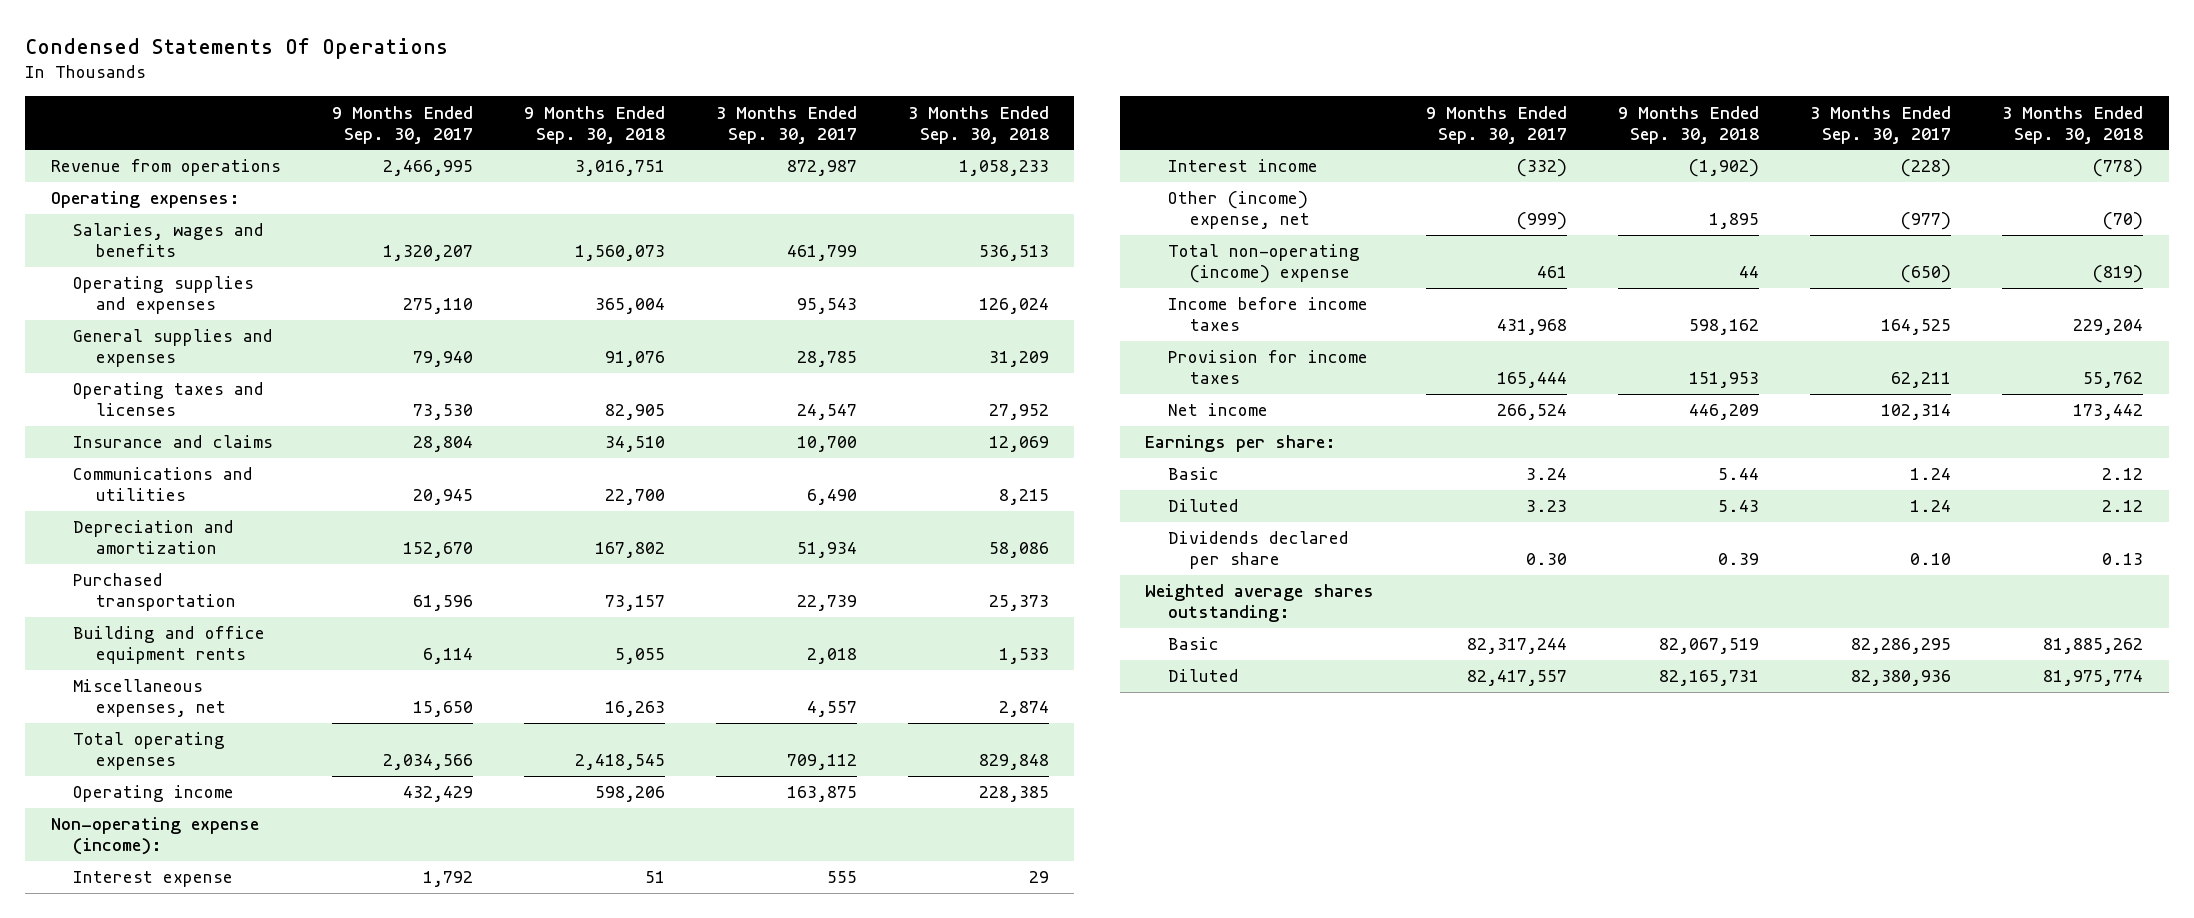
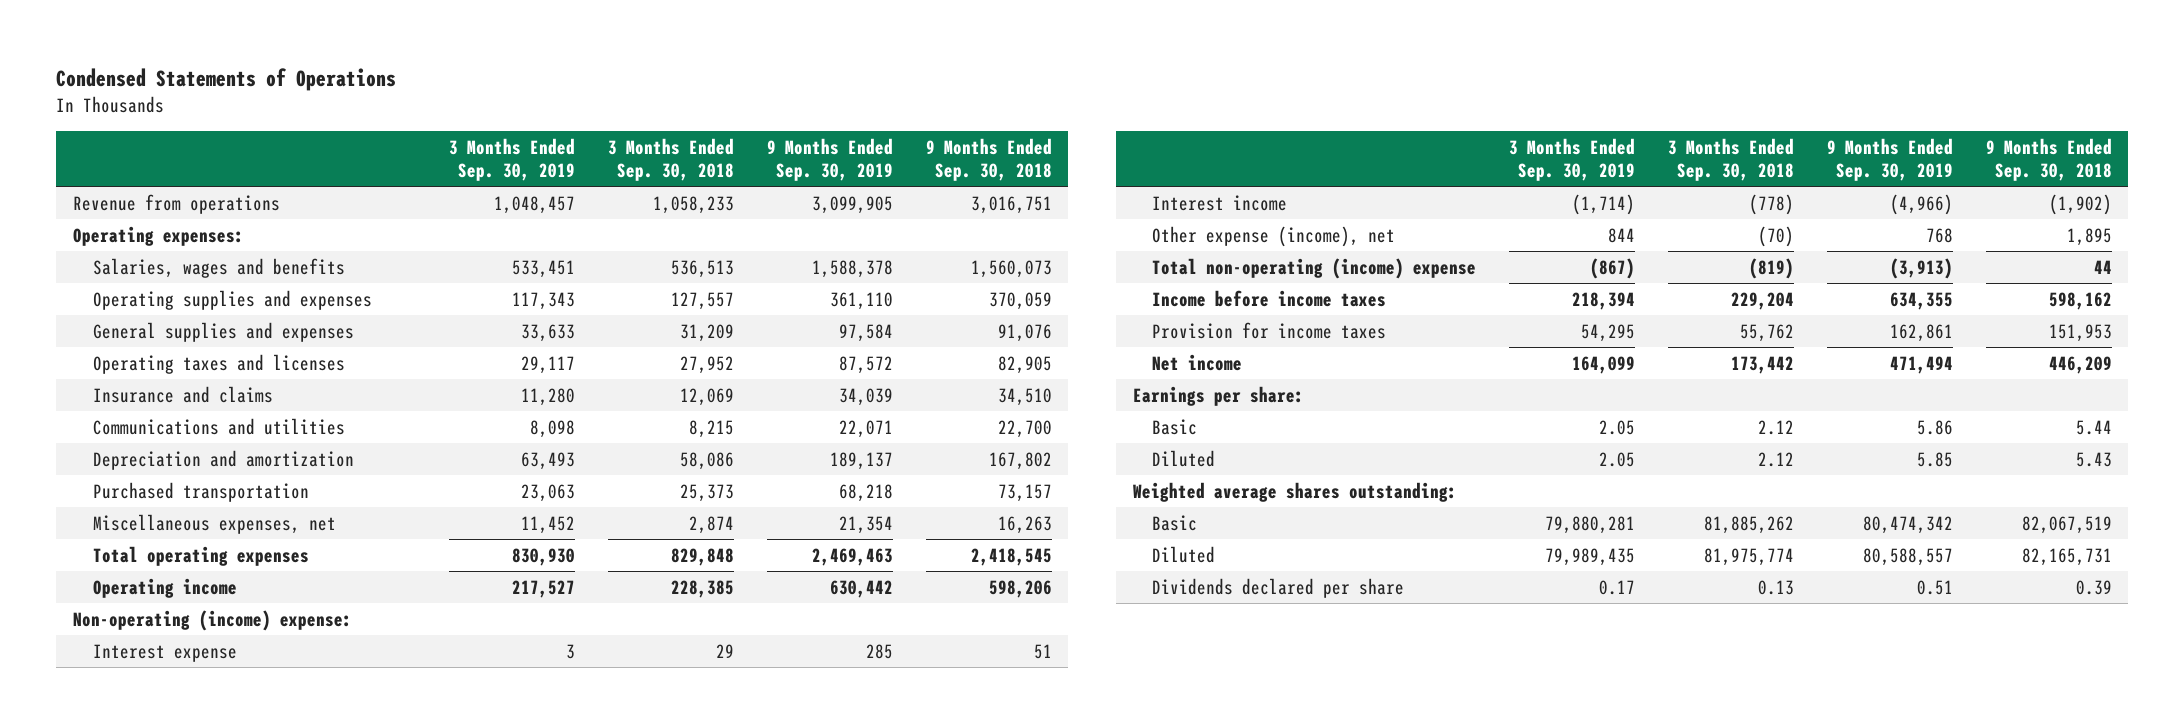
[25,37,449,59] Condensed Statements Of Operations -> [56,67,397,91] Condensed Statements of Operations
[331,105,473,144] 9 Months Ended Sep. 30, 2017 -> none
[715,105,857,144] 3 Months Ended Sep. 30, 2017 -> none
none -> [449,137,576,181] 3 Months Ended Sep. 30, 2019
none -> [767,137,894,181] 9 Months Ended Sep. 30, 2019
[594,298,665,315] 365,004 -> [988,291,1052,310] 370,059
[978,298,1049,315] 126,024 -> [671,291,735,310] 127,557
[73,626,266,665] Building and office equipment rents -> none
[50,817,259,856] Non-operating expense (income): -> [72,609,352,631] Non-operating (income) expense:
[1167,191,1311,230] Other (income) expense, net -> [1152,225,1396,247] Other expense (income), net
[1167,531,1349,570] Dividends declared per share -> [1152,577,1405,598] Dividends declared per share

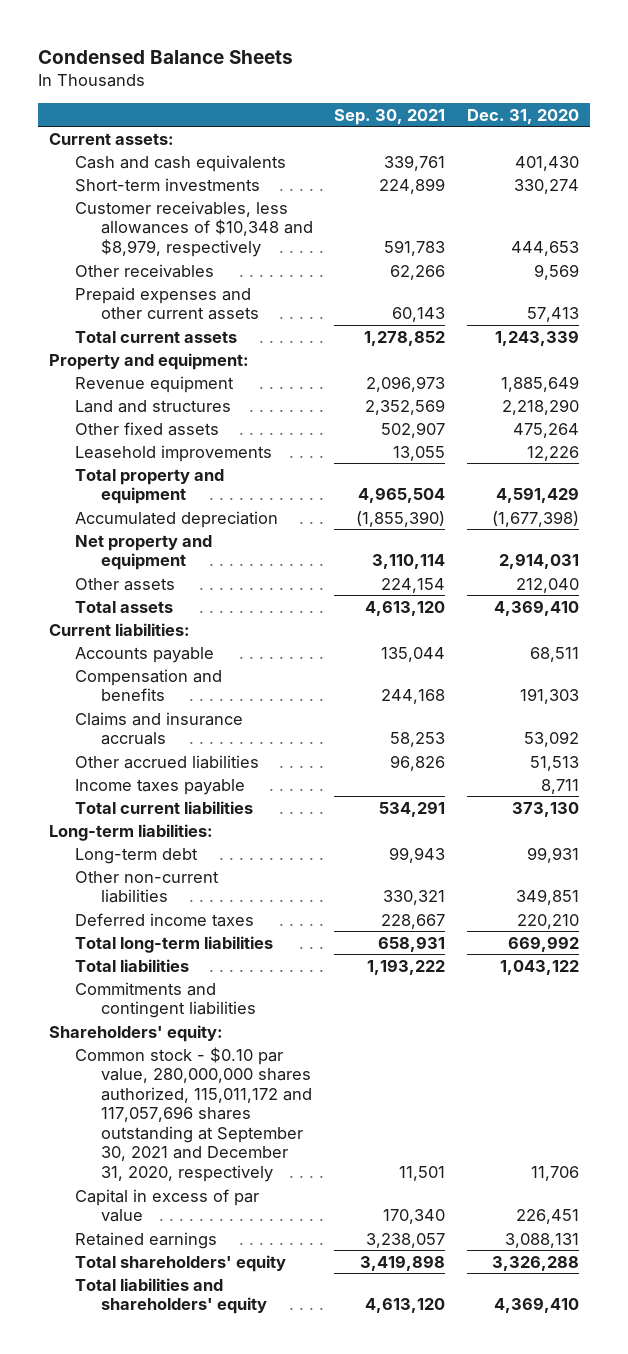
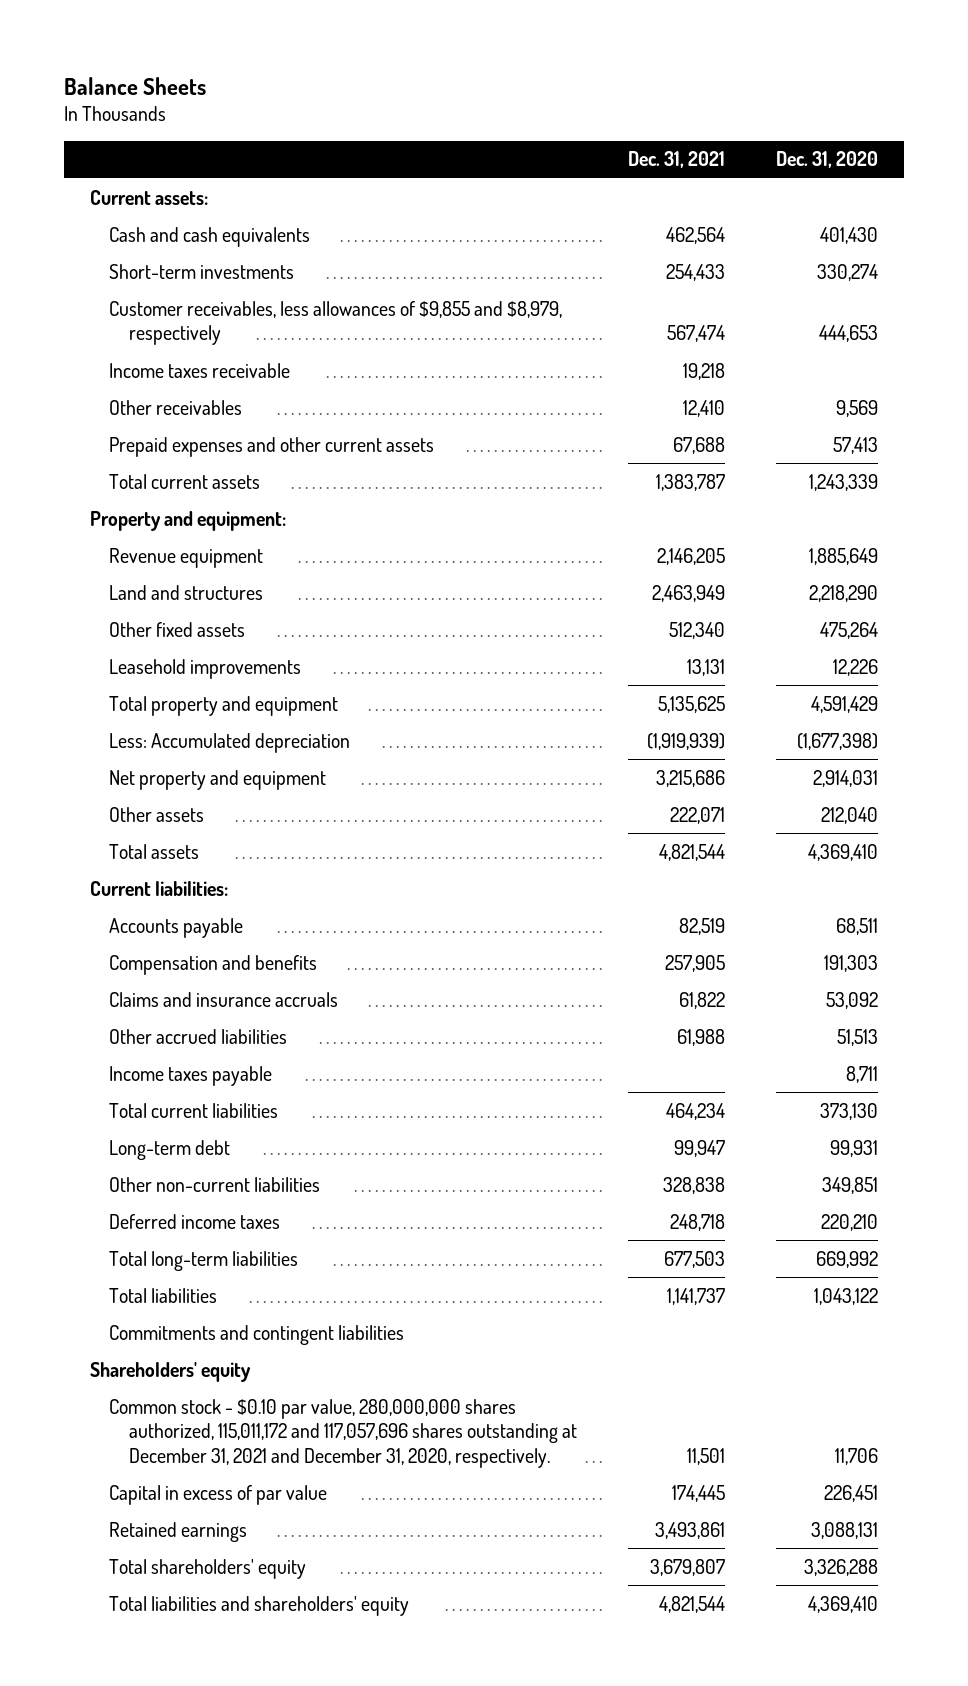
[38,49,294,64] Condensed Balance Sheets -> [64,76,207,95] Balance Sheets
[334,108,446,125] Sep. 30, 2021 -> none
none -> [627,151,725,169] Dec. 31, 2021
[74,200,313,257] Customer receivables, less allowances of $10,348 and $8,979, respectively -> [109,300,563,346] Customer receivables, less allowances of $9,855 and $8,979, respectively
none -> [109,362,291,378] Income taxes receivable
[74,510,278,528] Accumulated depreciation -> [109,732,351,753] Less: Accumulated depreciation
[48,823,213,841] Long-term liabilities: -> none
[48,1024,223,1042] Shareholders' equity: -> [89,1361,251,1382] Shareholders' equity
[74,1046,312,1182] Common stock - $0.10 par value, 280,000,000 shares authorized, 115,011,172 and 117,057,696 shares outstanding at September 30, 2021 and December 31, 2020, respectively -> [109,1398,577,1469] Common stock - $0.10 par value, 280,000,000 shares authorized, 115,011,172 and 117,057,696 shares outstanding at December 31, 2021 and December 31, 2020, respectively.

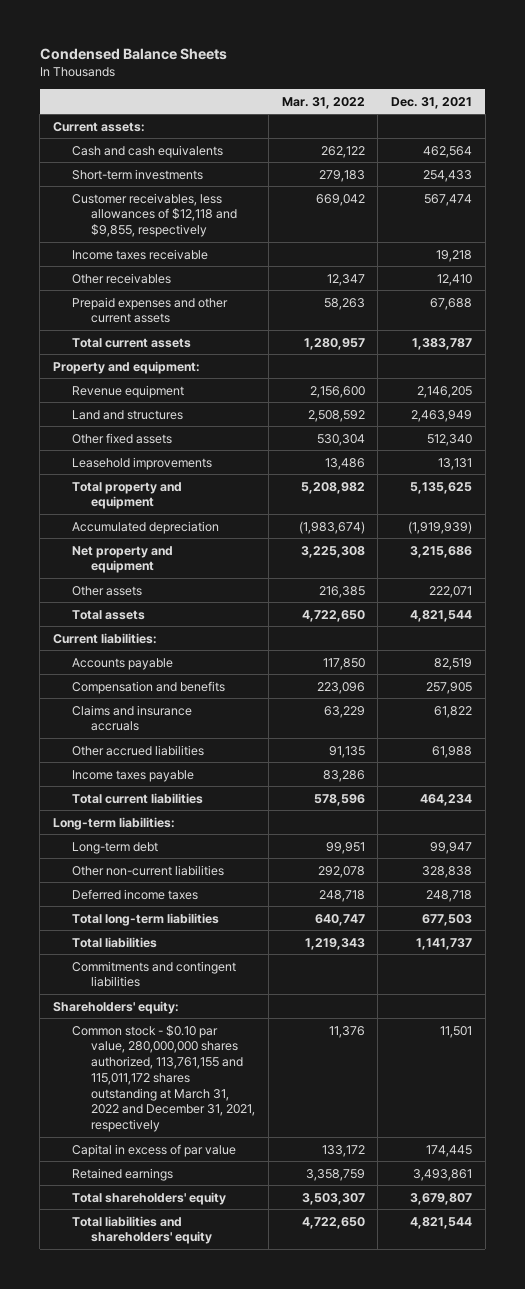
[64,76,207,95] Balance Sheets -> [39,48,227,61] Condensed Balance Sheets
[775,151,878,169] Dec. 31, 2020 -> none
none -> [281,96,365,109] Mar. 31, 2022
[109,300,563,346] Customer receivables, less allowances of $9,855 and $8,979, respectively -> [72,192,237,238] Customer receivables, less allowances of $12,118 and $9,855, respectively
[109,732,351,753] Less: Accumulated depreciation -> [72,520,220,534] Accumulated depreciation
none -> [53,816,176,830] Long-term liabilities:
[89,1361,251,1382] Shareholders' equity -> [53,1000,180,1014] Shareholders' equity:
[109,1398,577,1469] Common stock - $0.10 par value, 280,000,000 shares authorized, 115,011,172 and 117,057,696 shares outstanding at December 31, 2021 and December 31, 2020, respectively. -> [72,1024,255,1132] Common stock - $0.10 par value, 280,000,000 shares authorized, 113,761,155 and 115,011,172 shares outstanding at March 31, 2022 and December 31, 2021, respectively

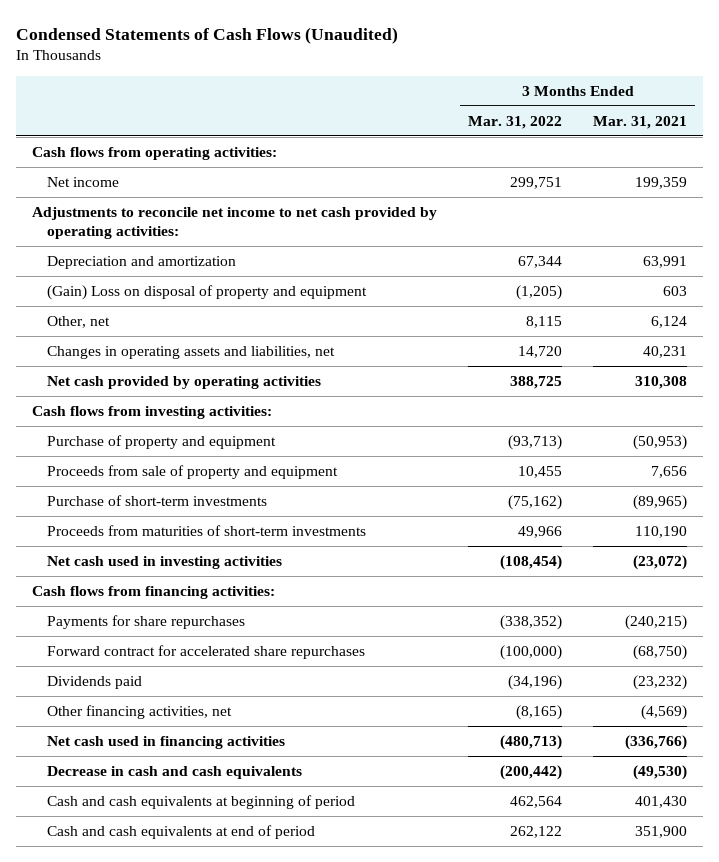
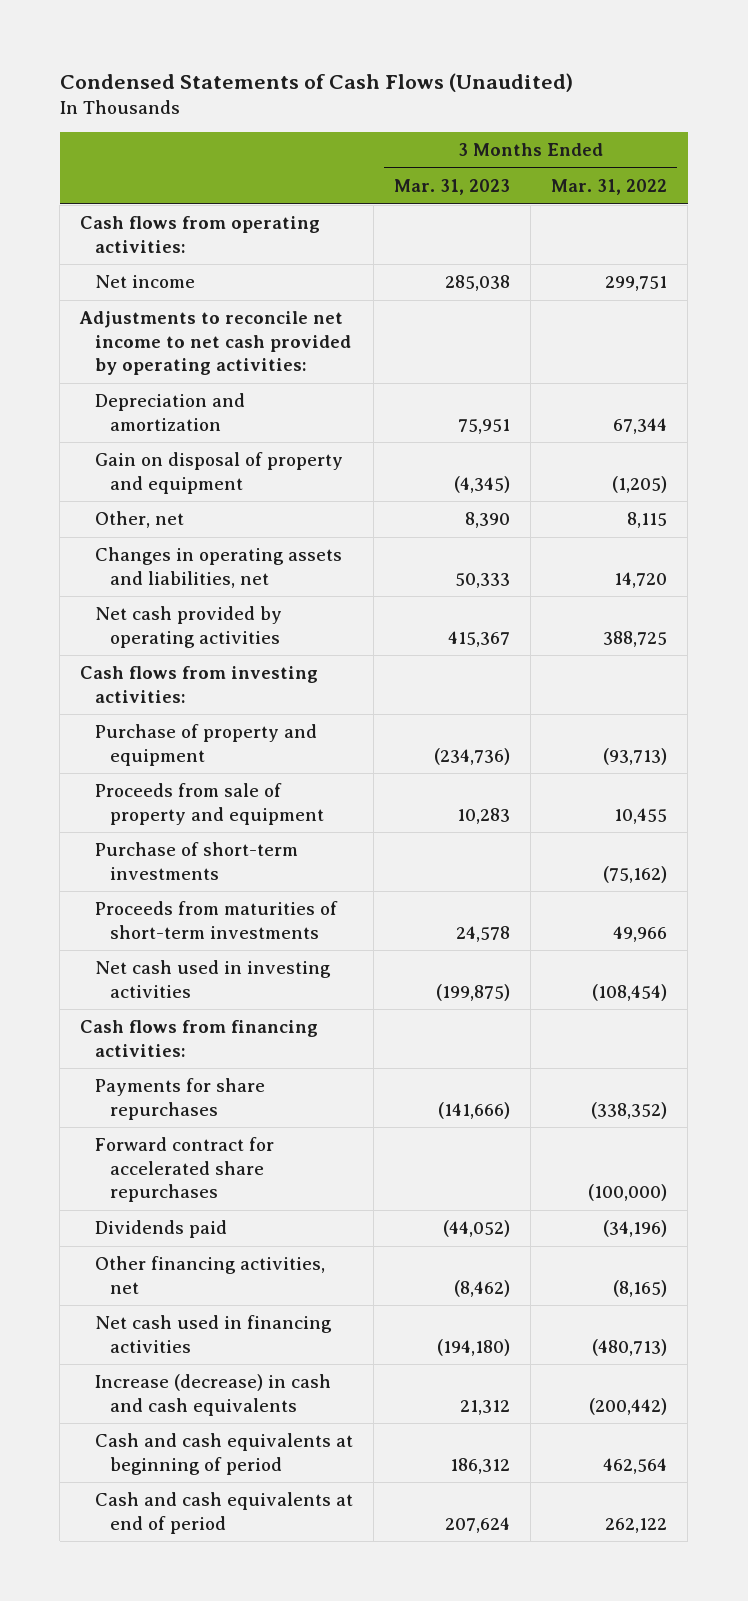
[593,115,688,129] Mar. 31, 2021 -> none
none -> [394,179,511,196] Mar. 31, 2023
[46,284,367,300] (Gain) Loss on disposal of property and equipment -> [95,452,344,494] Gain on disposal of property and equipment
[46,765,302,779] Decrease in cash and cash equivalents -> [95,1374,332,1416] Increase (decrease) in cash and cash equivalents

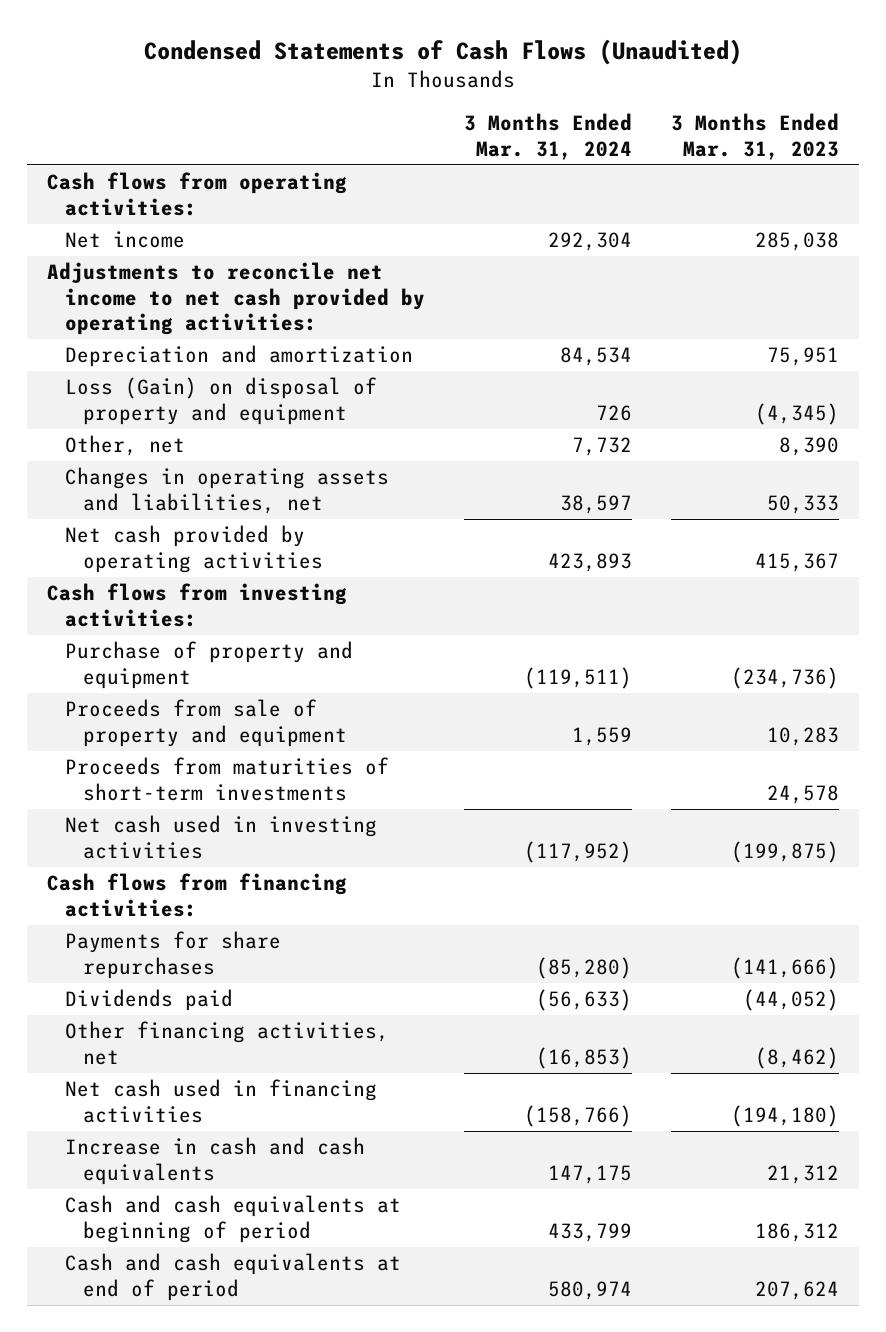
[551,179,668,196] Mar. 31, 2022 -> none
none -> [464,113,633,161] 3 Months Ended Mar. 31, 2024
[95,452,344,494] Gain on disposal of property and equipment -> [65,377,378,425] Loss (Gain) on disposal of property and equipment
[95,842,299,880] Purchase of short-term investments -> none
[95,1137,275,1203] Forward contract for accelerated share repurchases -> none
[95,1374,332,1416] Increase (decrease) in cash and cash equivalents -> [65,1137,366,1185] Increase in cash and cash equivalents

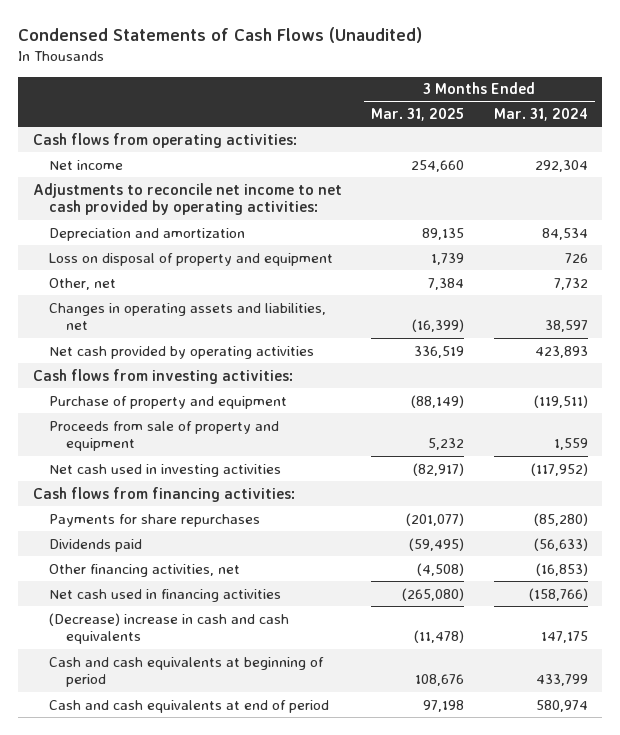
[671,113,840,161] 3 Months Ended Mar. 31, 2023 -> none
none -> [371,108,465,122] Mar. 31, 2025
[65,377,378,425] Loss (Gain) on disposal of property and equipment -> [49,252,334,266] Loss on disposal of property and equipment
[65,757,390,801] Proceeds from maturities of short-term investments -> none
[65,1137,366,1185] Increase in cash and cash equivalents -> [49,612,290,645] (Decrease) increase in cash and cash equivalents

